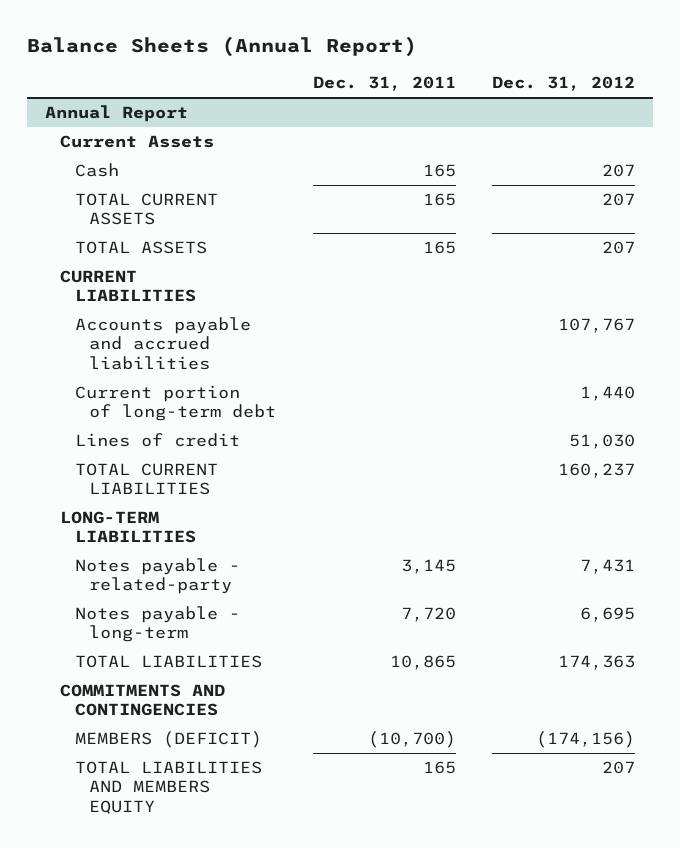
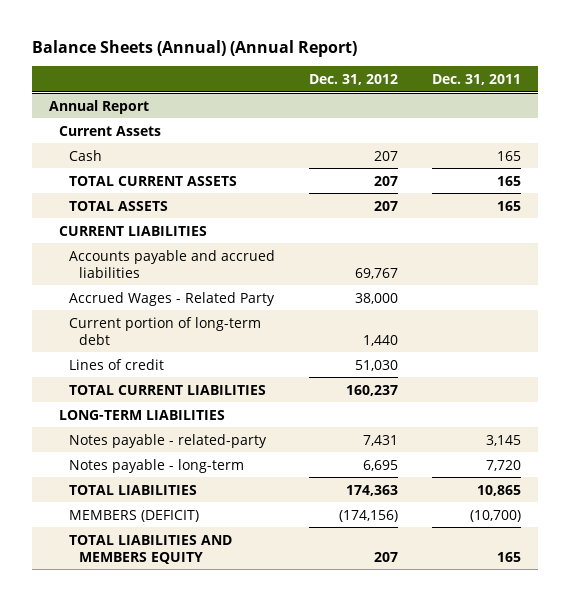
[26,36,417,58] Balance Sheets (Annual Report) -> [31,39,357,57] Balance Sheets (Annual) (Annual Report)
[557,318,635,334] 107,767 -> [354,267,398,279] 69,767
none -> [68,291,275,306] Accrued Wages - Related Party
[59,684,225,717] COMMITMENTS AND CONTINGENCIES -> none

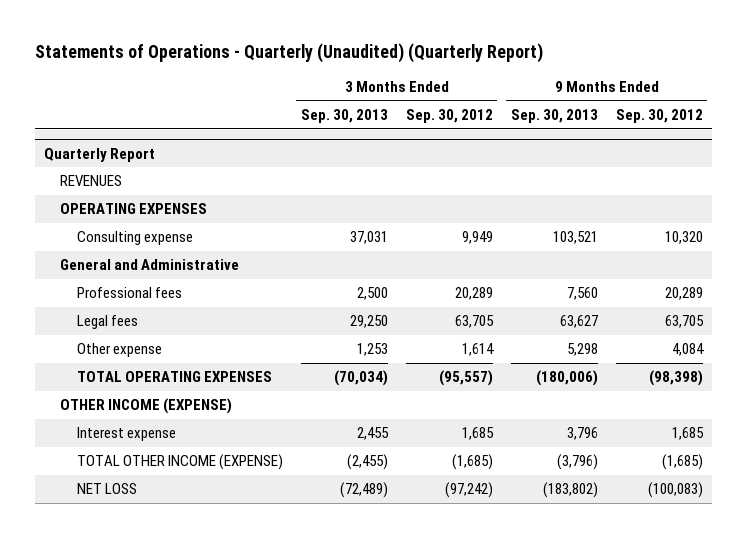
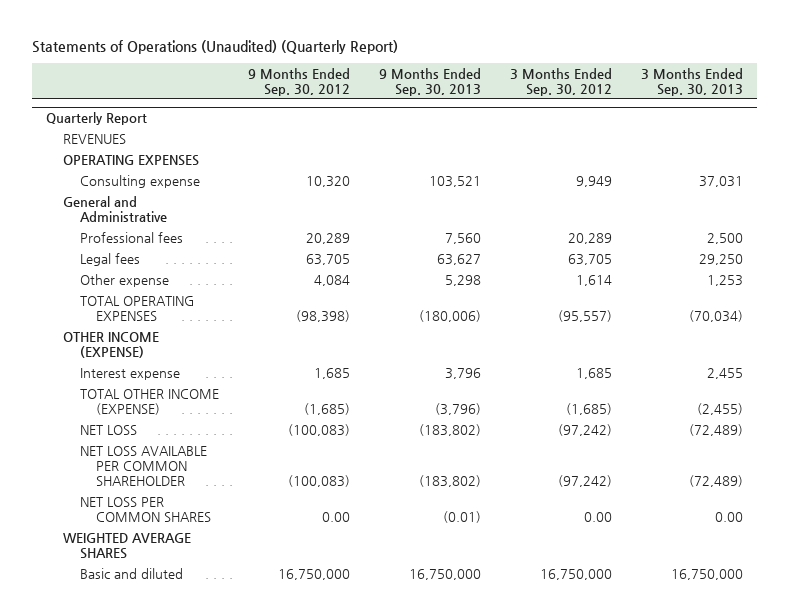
[34,42,543,63] Statements of Operations - Quarterly (Unaudited) (Quarterly Report) -> [31,39,398,54] Statements of Operations (Unaudited) (Quarterly Report)
none -> [79,445,207,486] NET LOSS AVAILABLE PER COMMON SHAREHOLDER
none -> [79,496,212,522] NET LOSS PER COMMON SHARES
none -> [62,532,191,559] WEIGHTED AVERAGE SHARES
none -> [79,567,183,579] Basic and diluted

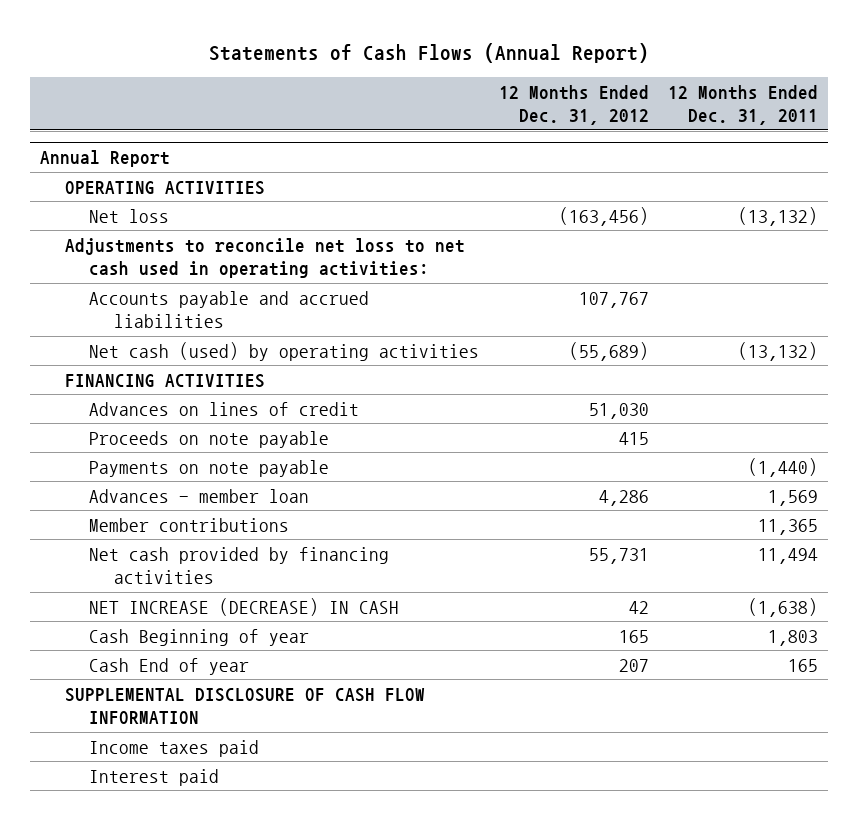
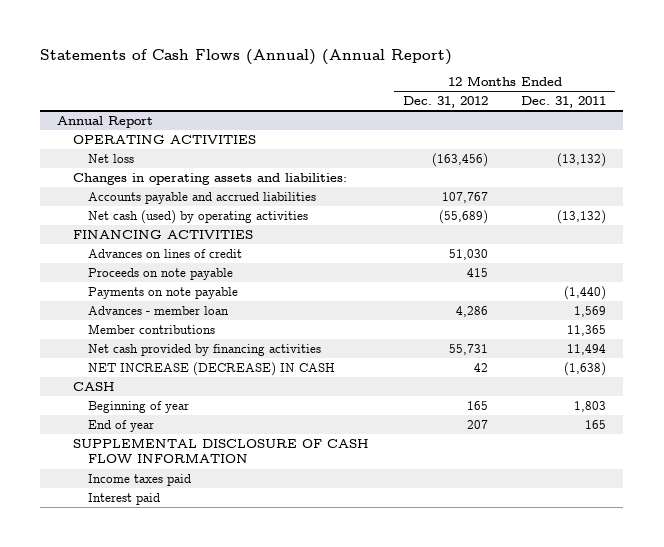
[209,42,650,63] Statements of Cash Flows (Annual Report) -> [40,48,453,65] Statements of Cash Flows (Annual) (Annual Report)
[64,237,465,278] Adjustments to reconcile net loss to net cash used in operating activities: -> none
none -> [72,172,347,185] Changes in operating assets and liabilities:
none -> [72,381,115,391] CASH
[89,628,310,646] Cash Beginning of year -> [88,400,190,413] Beginning of year
[89,657,250,675] Cash End of year -> [88,419,155,432] End of year

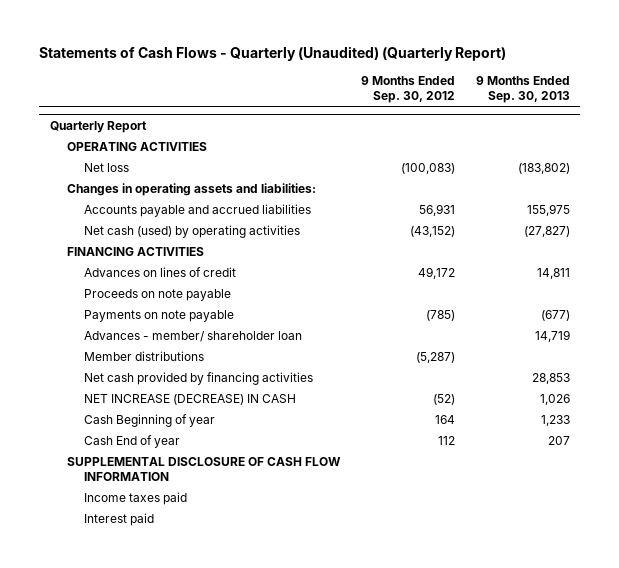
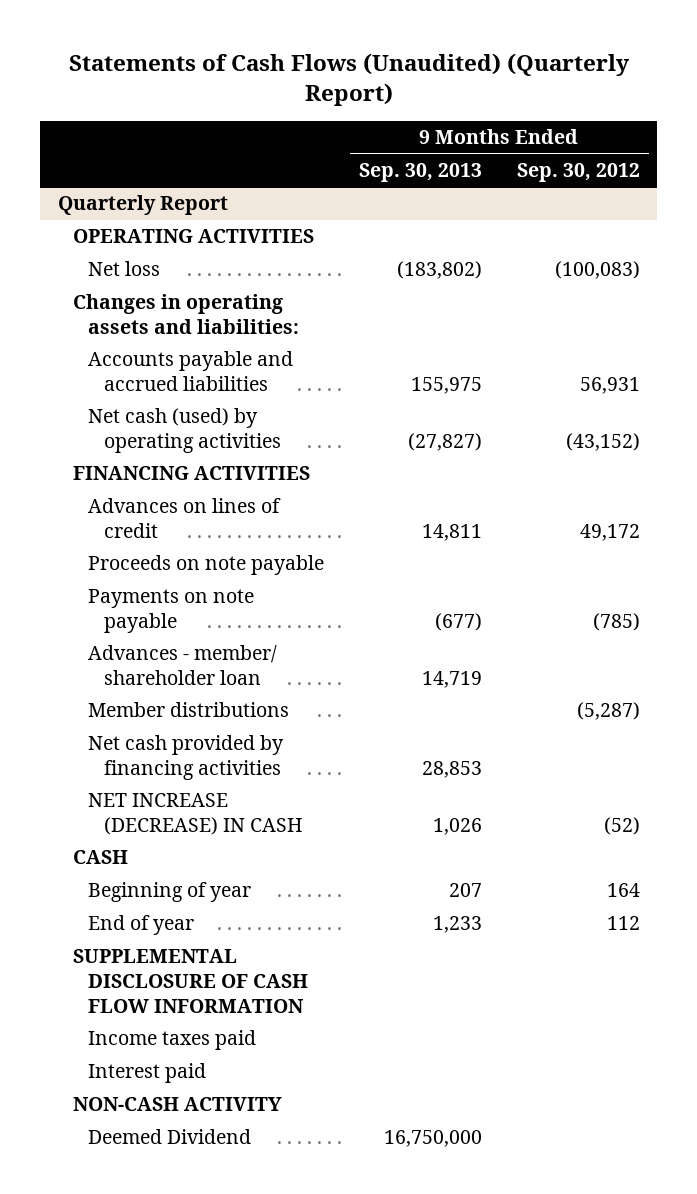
[39,45,507,61] Statements of Cash Flows - Quarterly (Unaudited) (Quarterly Report) -> [68,52,630,107] Statements of Cash Flows (Unaudited) (Quarterly Report)
none -> [73,850,129,865] CASH
[83,414,215,428] Cash Beginning of year -> [88,882,252,903] Beginning of year
[540,415,570,427] 1,233 -> [449,883,483,898] 207
[83,435,180,449] Cash End of year -> [88,915,195,936] End of year
[547,436,570,446] 207 -> [433,916,483,934] 1,233
none -> [73,1097,283,1112] NON-CASH ACTIVITY
none -> [88,1129,252,1145] Deemed Dividend

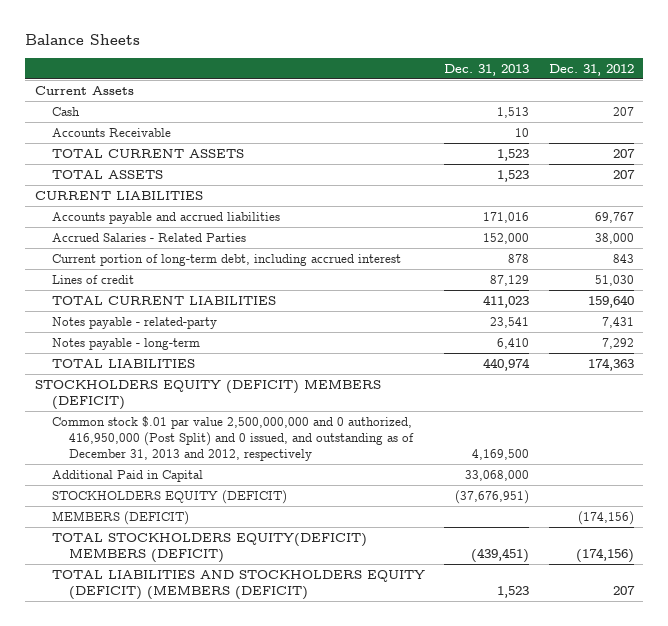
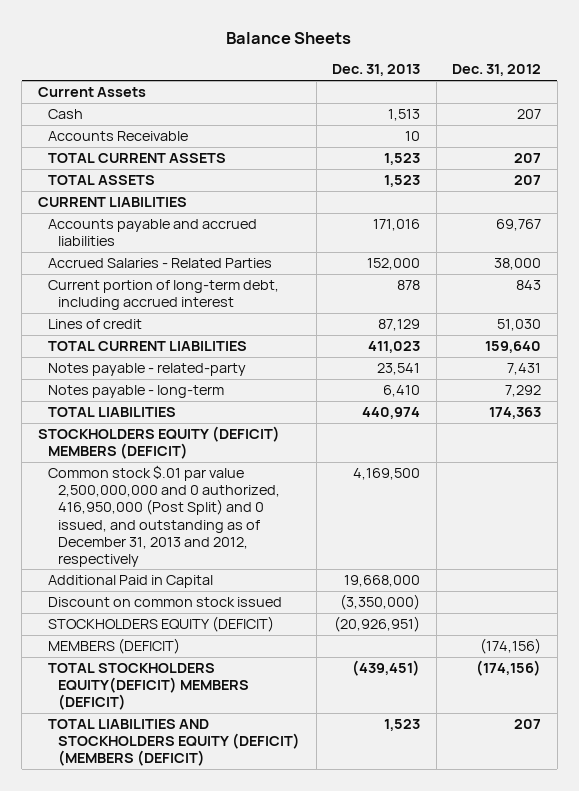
[465,469,530,481] 33,068,000 -> [344,575,421,588] 19,668,000
none -> [48,597,283,608] Discount on common stock issued
[455,489,530,504] (37,676,951) -> [334,616,421,633] (20,926,951)

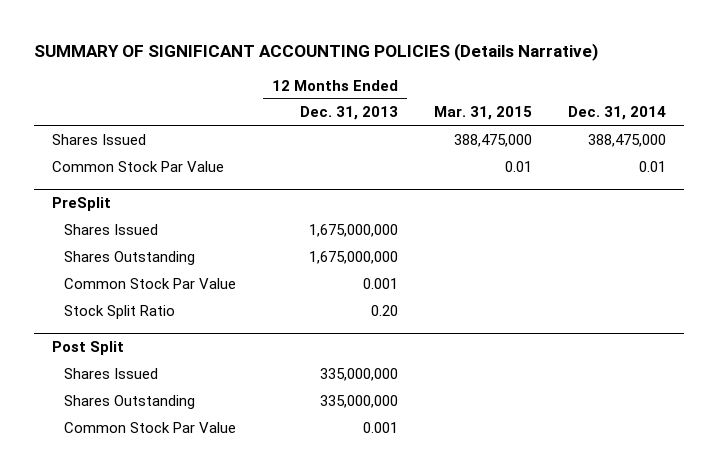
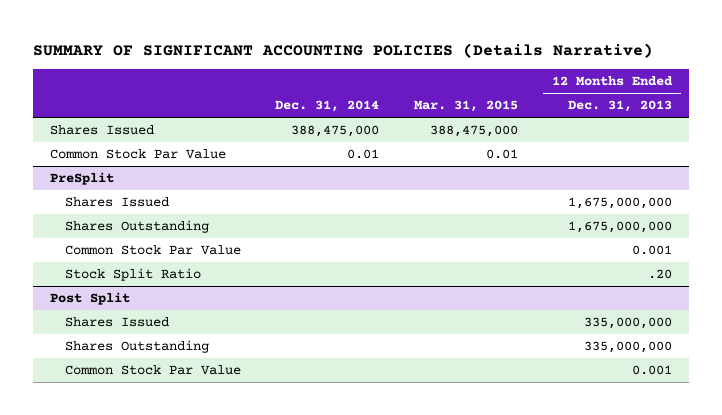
[371,304,399,316] 0.20 -> [647,269,672,280] .20

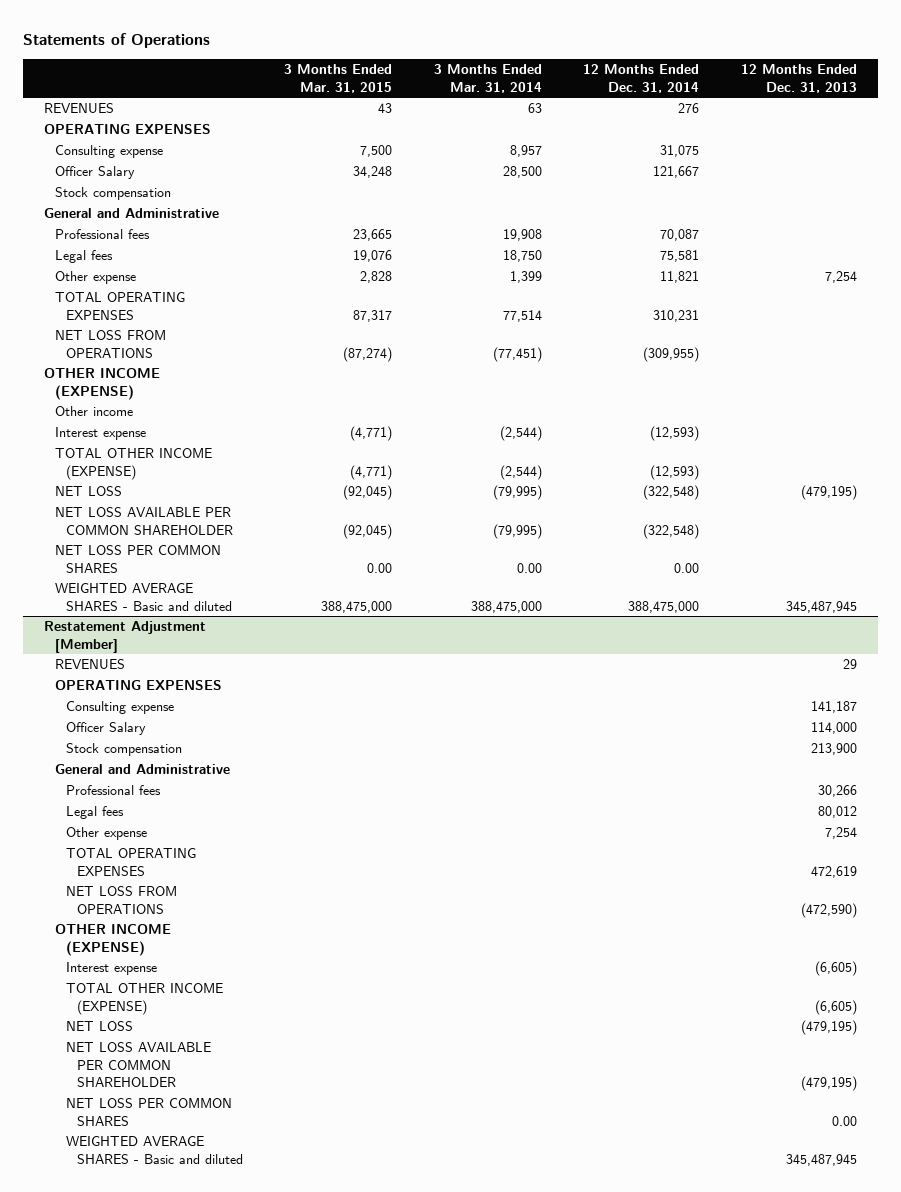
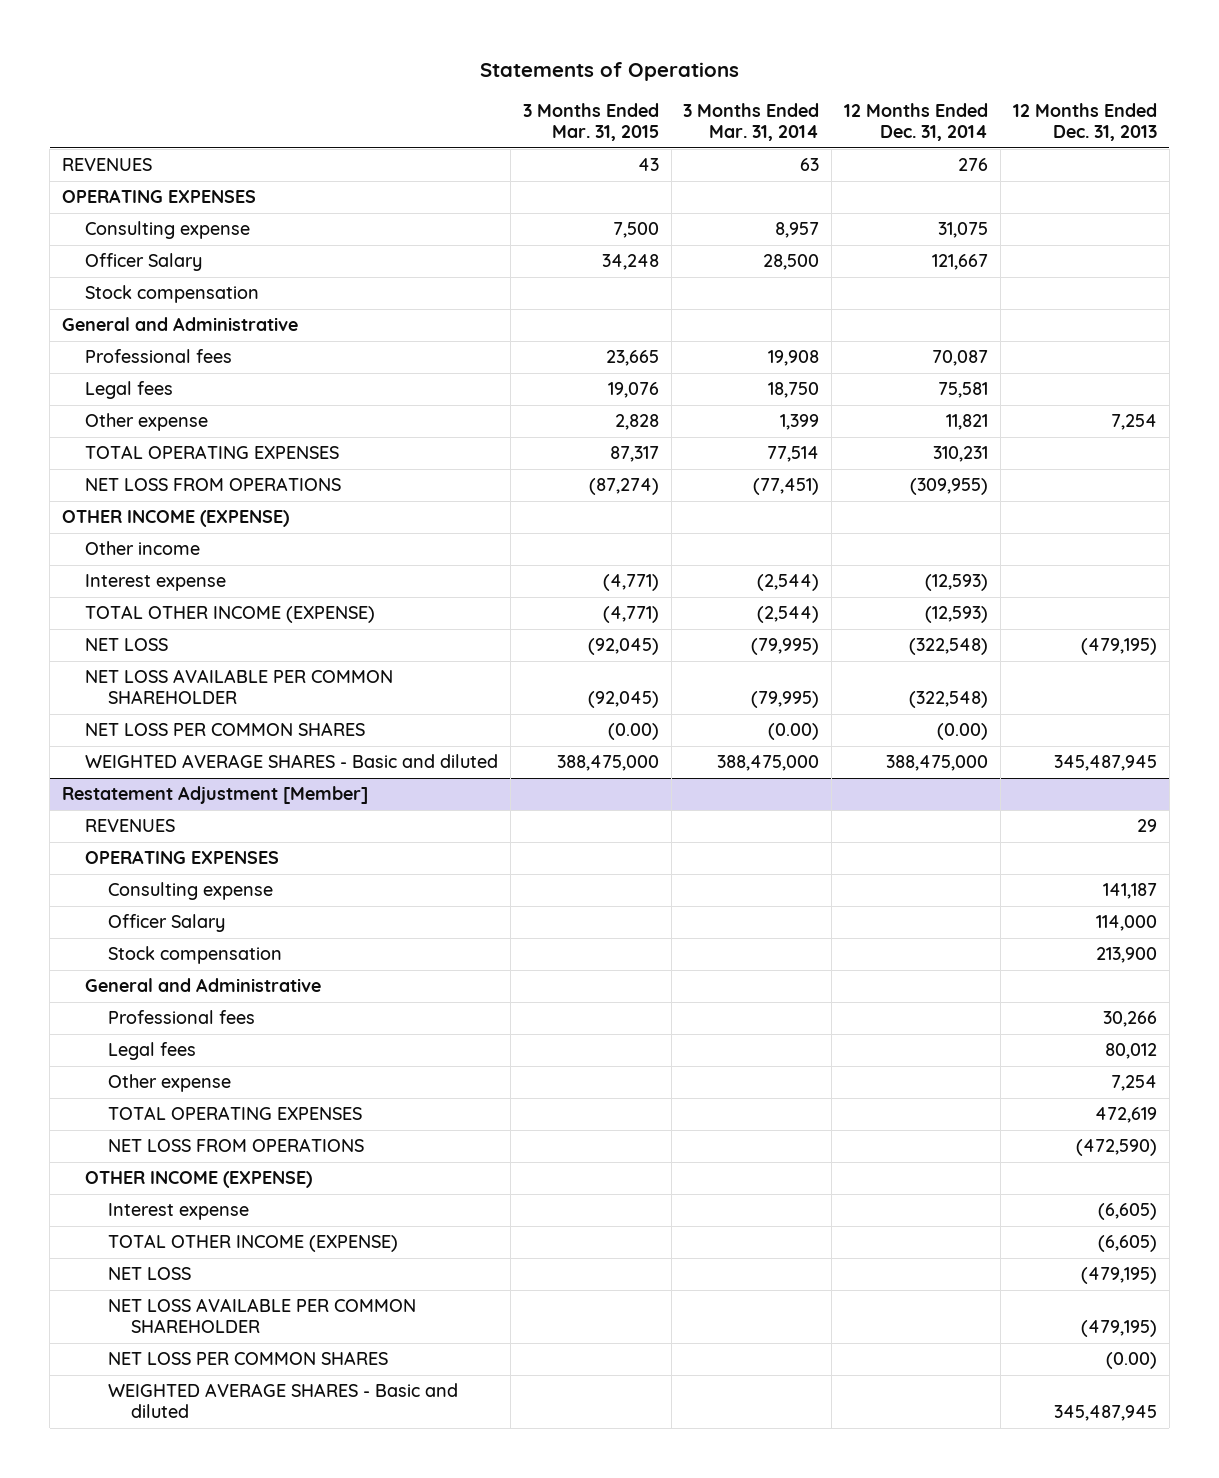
[367,562,393,573] 0.00 -> [607,723,659,741] (0.00)
[516,562,542,573] 0.00 -> [768,723,820,741] (0.00)
[674,562,700,573] 0.00 -> [937,723,989,741] (0.00)
[831,1115,857,1126] 0.00 -> [1105,1352,1157,1370] (0.00)

